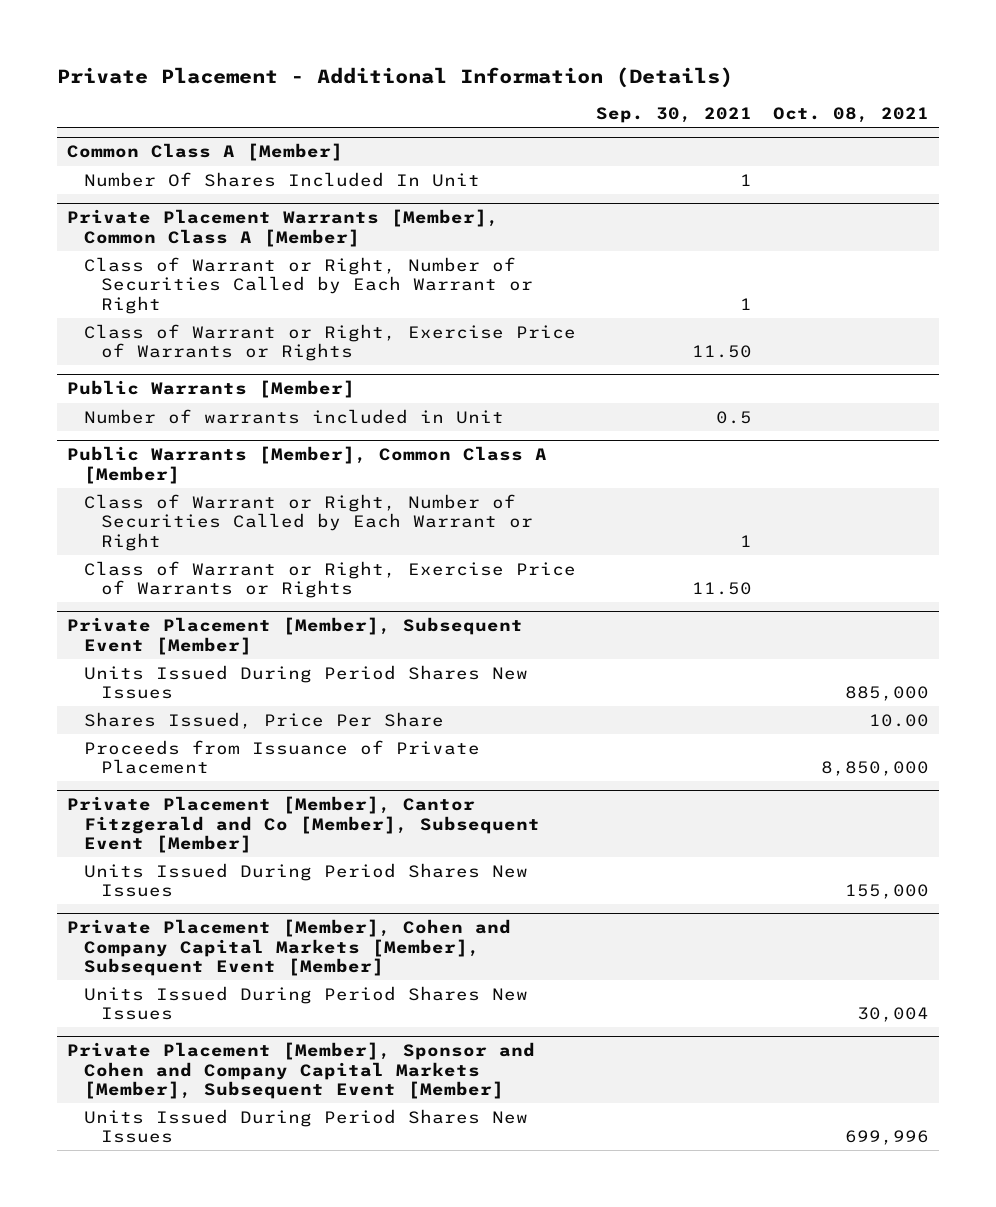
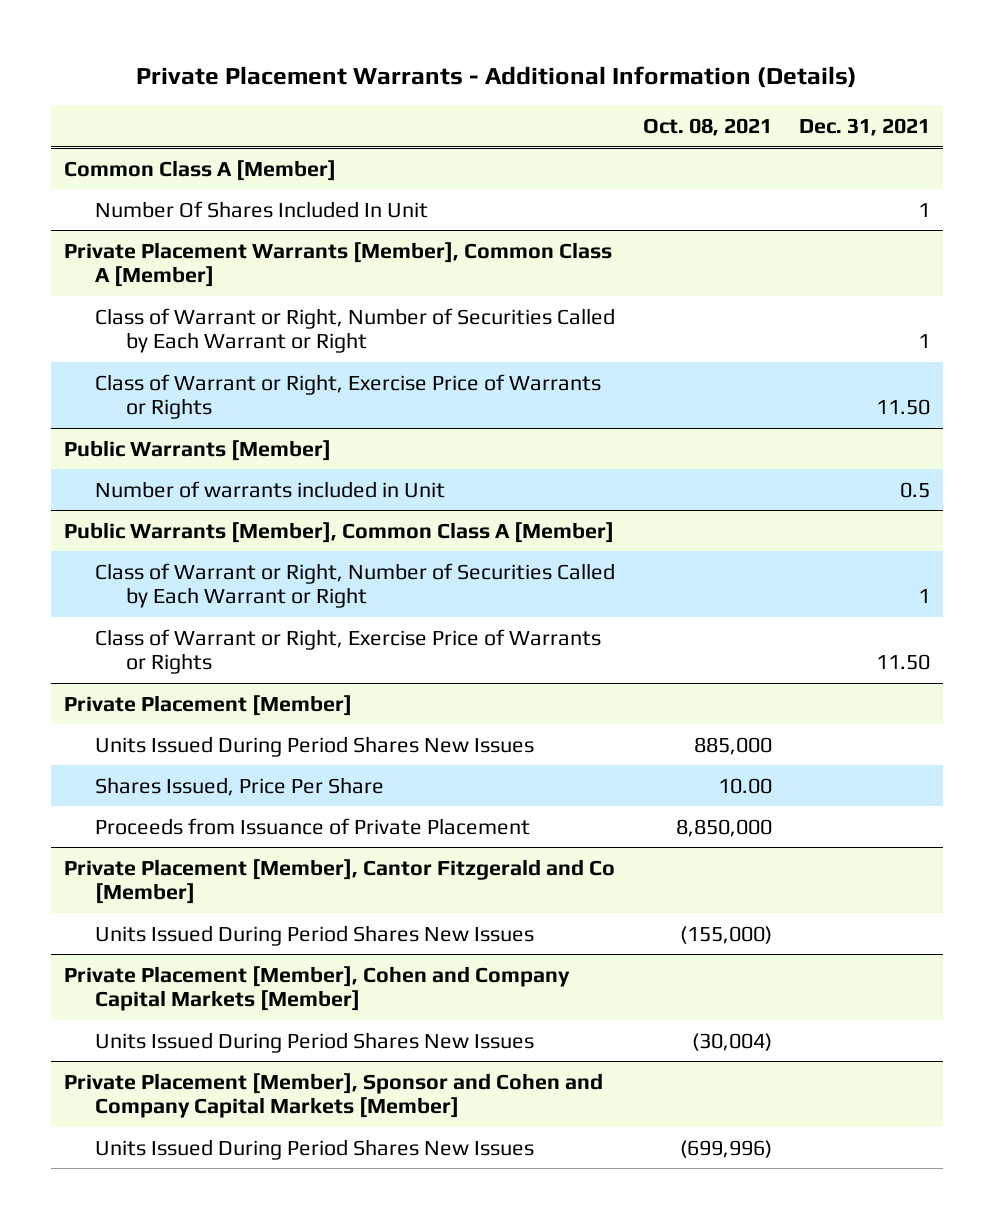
[57,66,734,88] Private Placement - Additional Information (Details) -> [136,65,858,88] Private Placement Warrants - Additional Information (Details)
[596,107,753,124] Sep. 30, 2021 -> none
none -> [798,118,930,137] Dec. 31, 2021
[67,617,524,655] Private Placement [Member], Subsequent Event [Member] -> [64,694,353,716] Private Placement [Member]
[67,796,541,854] Private Placement [Member], Cantor Fitzgerald and Co [Member], Subsequent Event [Member] -> [64,858,616,905] Private Placement [Member], Cantor Fitzgerald and Co [Member]
[844,884,929,900] 155,000 -> [679,925,772,944] (155,000)
[67,919,512,977] Private Placement [Member], Cohen and Company Capital Markets [Member], Subsequent Event [Member] -> [64,965,571,1012] Private Placement [Member], Cohen and Company Capital Markets [Member]
[856,1007,929,1023] 30,004 -> [691,1032,772,1051] (30,004)
[67,1042,536,1100] Private Placement [Member], Sponsor and Cohen and Company Capital Markets [Member], Subsequent Event [Member] -> [64,1072,604,1119] Private Placement [Member], Sponsor and Cohen and Company Capital Markets [Member]
[844,1130,929,1146] 699,996 -> [679,1139,772,1158] (699,996)

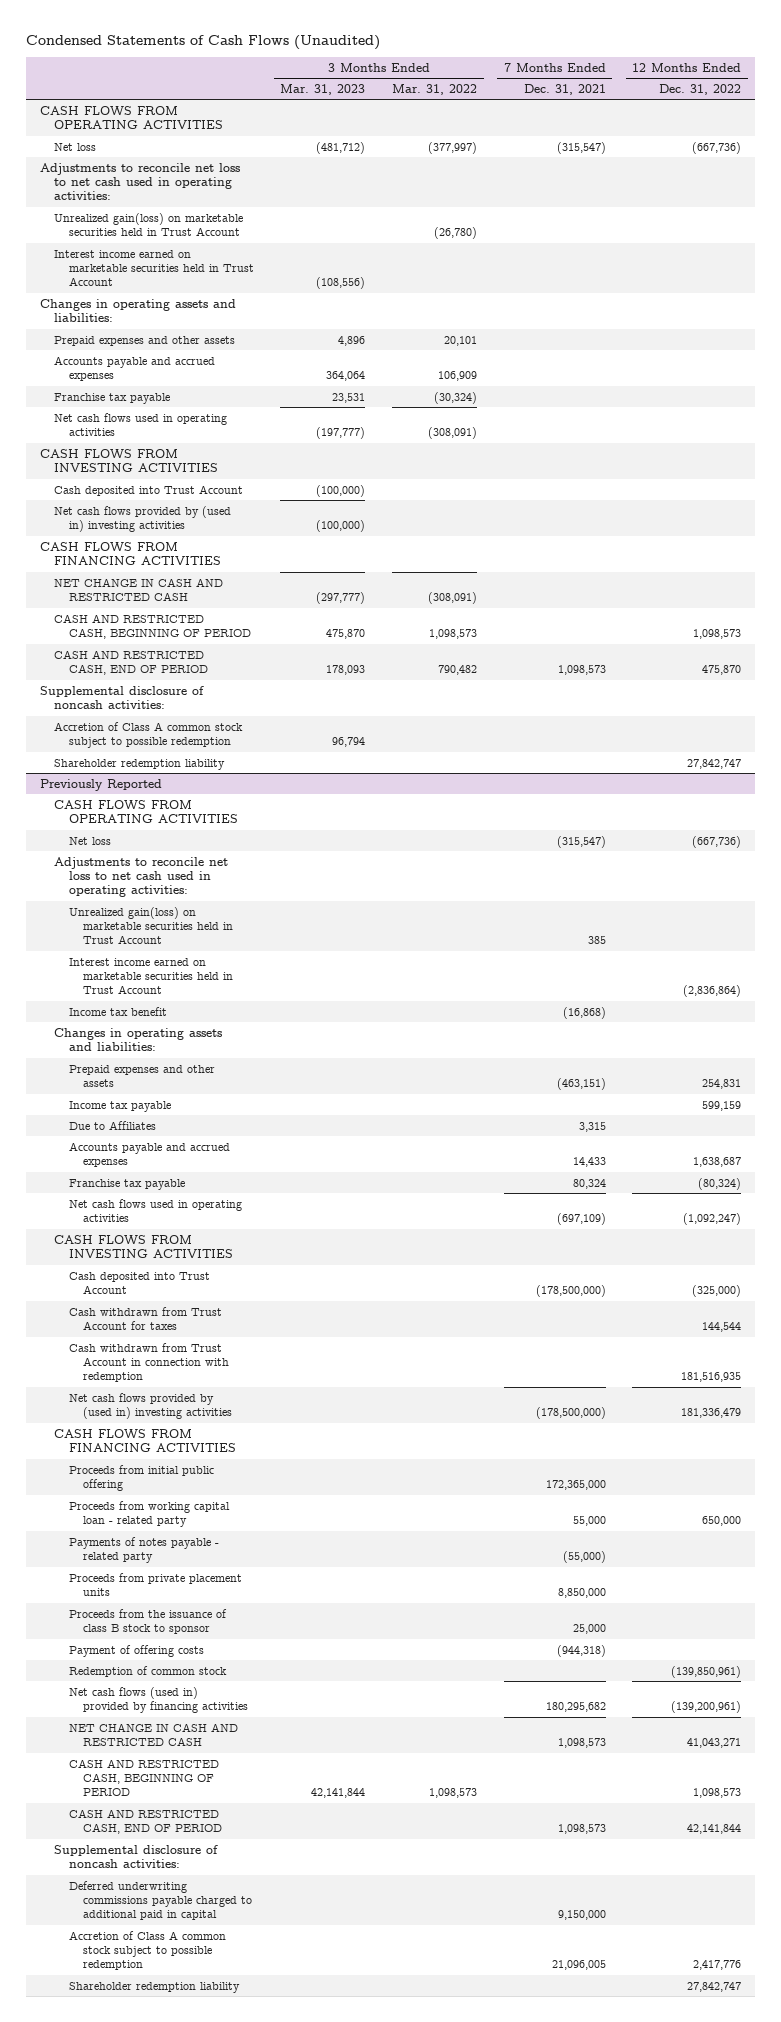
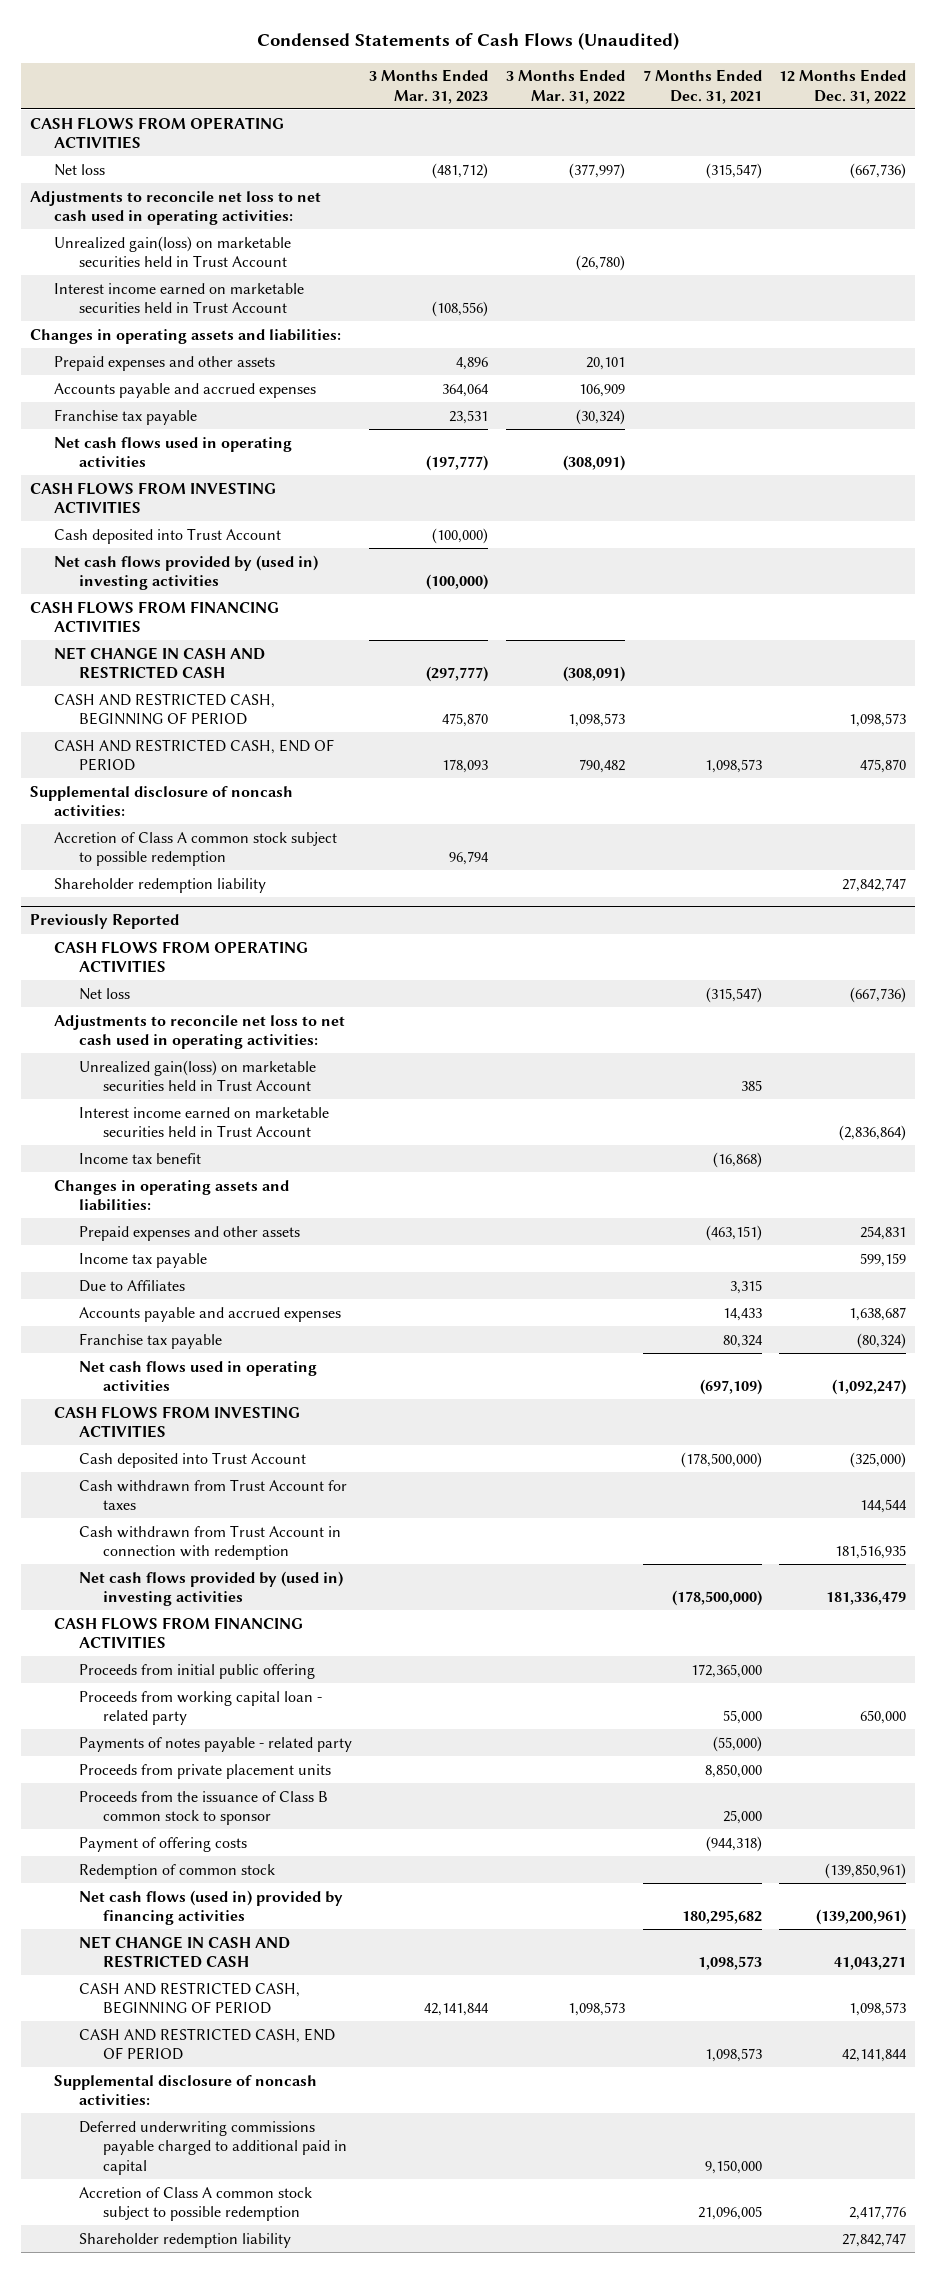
[68,1608,227,1635] Proceeds from the issuance of class B stock to sponsor -> [78,1790,328,1826] Proceeds from the issuance of Class B common stock to sponsor

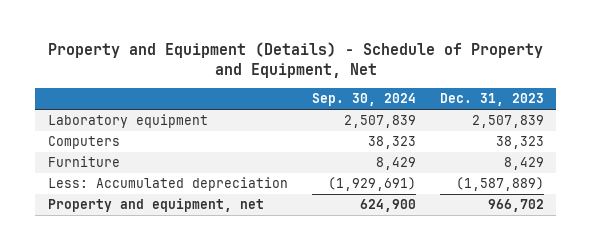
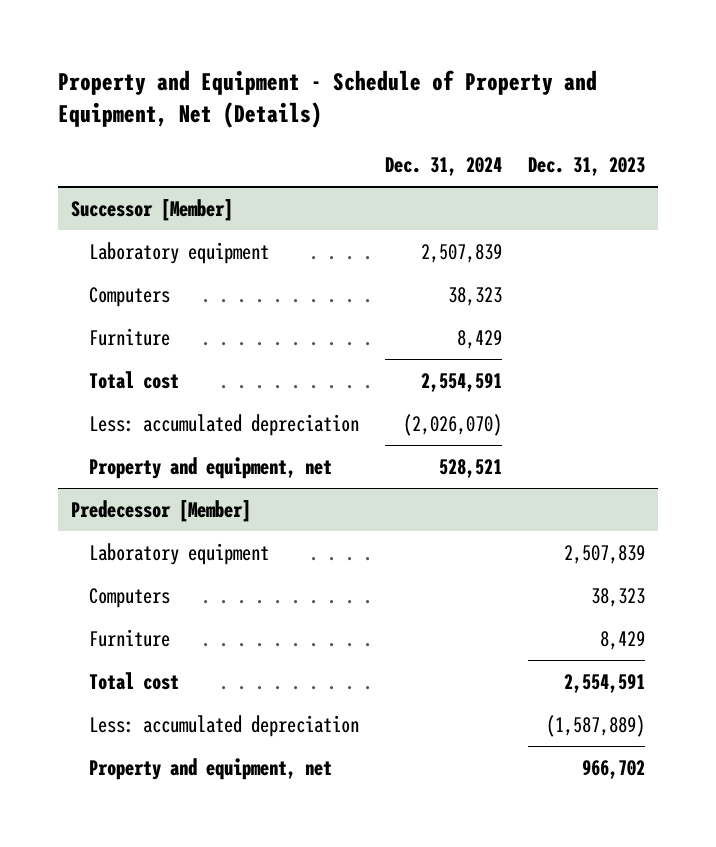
[47,42,543,79] Property and Equipment (Details) - Schedule of Property and Equipment, Net -> [57,69,597,129] Property and Equipment - Schedule of Property and Equipment, Net (Details)
[311,93,416,107] Sep. 30, 2024 -> none
none -> [385,156,503,176] Dec. 31, 2024
none -> [70,198,233,221] Successor [Member]
none -> [89,241,270,264] Laboratory equipment
none -> [89,286,171,307] Computers
none -> [89,327,171,346] Furniture
none -> [89,370,180,389] Total cost
none -> [89,413,360,436] Less: accumulated depreciation
none -> [89,456,333,479] Property and equipment, net
none -> [70,499,251,522] Predecessor [Member]
none -> [89,671,180,690] Total cost
[47,177,288,192] Less: Accumulated depreciation -> [89,714,360,737] Less: accumulated depreciation

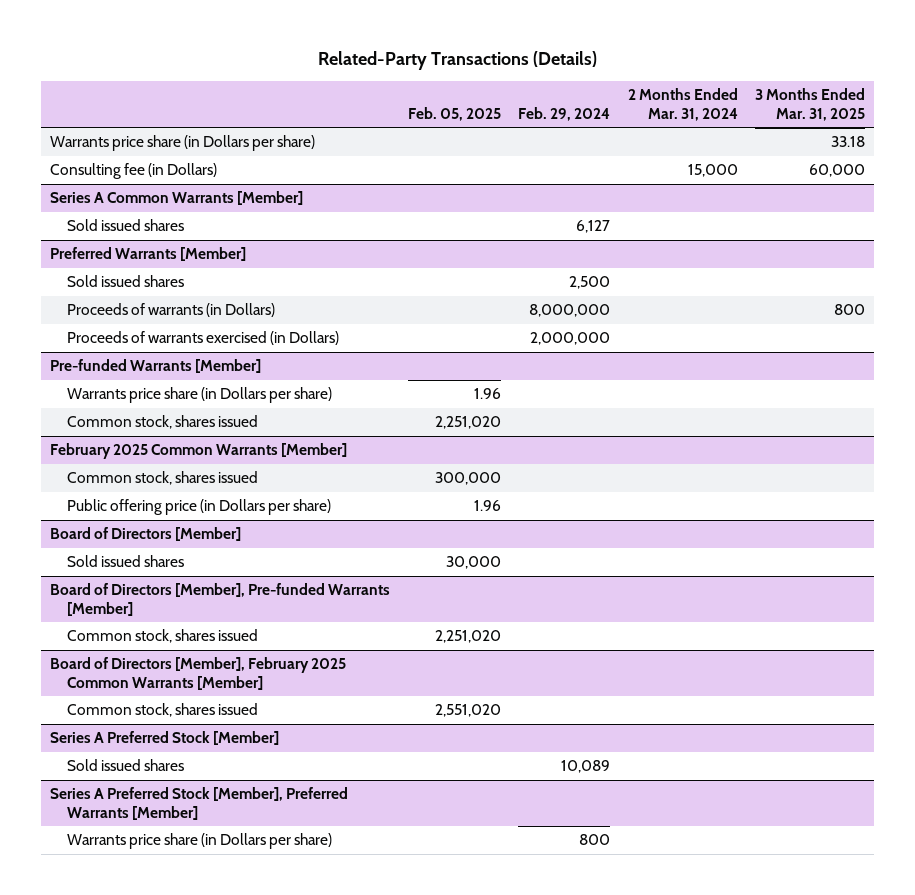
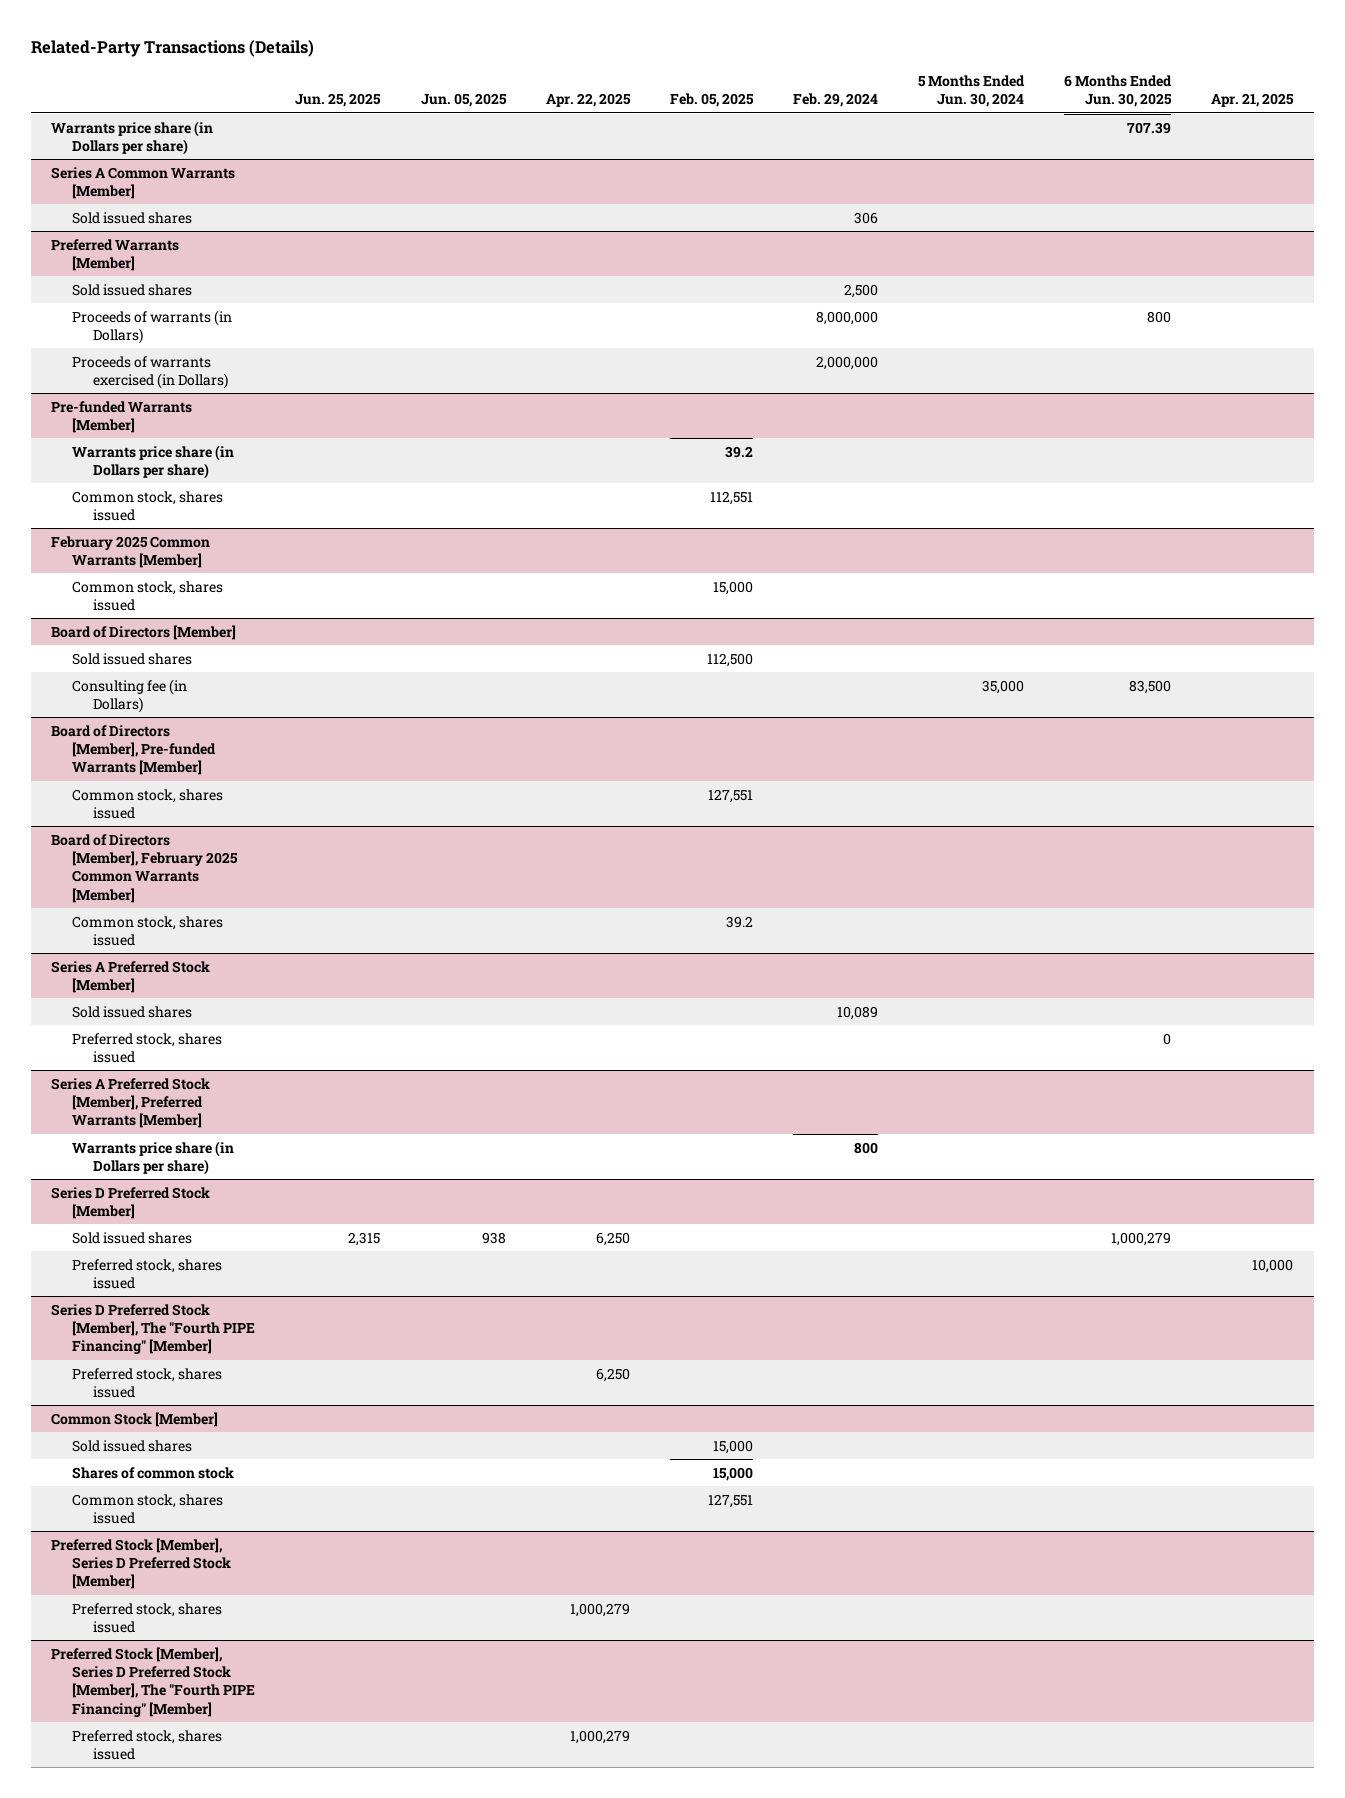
[627,88,738,122] 2 Months Ended Mar. 31, 2024 -> none
[755,88,866,122] 3 Months Ended Mar. 31, 2025 -> none
none -> [295,93,382,108] Jun. 25, 2025
none -> [420,93,507,108] Jun. 05, 2025
none -> [545,93,631,108] Apr. 22, 2025
none -> [918,74,1026,108] 5 Months Ended Jun. 30, 2024
none -> [1064,74,1173,108] 6 Months Ended Jun. 30, 2025
none -> [1211,93,1295,108] Apr. 21, 2025
[49,163,217,180] Consulting fee (in Dollars) -> none
[576,220,611,234] 6,127 -> [853,211,878,224] 306
[473,388,501,400] 1.96 -> [724,445,753,458] 39.2
[434,416,501,430] 2,251,020 -> [709,490,753,505] 112,551
[67,499,332,516] Public offering price (in Dollars per share) -> none
[434,472,501,486] 300,000 -> [712,580,753,595] 15,000
[445,556,501,570] 30,000 -> [706,652,753,667] 112,500
none -> [72,678,188,713] Consulting fee (in Dollars)
[434,630,501,644] 2,251,020 -> [707,788,753,803] 127,551
[434,704,501,718] 2,551,020 -> [725,915,753,928] 39.2
none -> [72,1032,223,1063] Preferred stock, shares issued
none -> [51,1186,211,1219] Series D Preferred Stock [Member]
none -> [72,1231,193,1244] Sold issued shares
none -> [72,1258,223,1289] Preferred stock, shares issued
none -> [51,1303,256,1355] Series D Preferred Stock [Member], The "Fourth PIPE Financing" [Member]
none -> [72,1367,223,1398] Preferred stock, shares issued
none -> [51,1411,219,1427] Common Stock [Member]
none -> [72,1439,193,1452] Sold issued shares
none -> [72,1466,235,1479] Shares of common stock
none -> [72,1493,224,1524] Common stock, shares issued
none -> [51,1537,232,1590] Preferred Stock [Member], Series D Preferred Stock [Member]
none -> [72,1602,223,1633] Preferred stock, shares issued
none -> [51,1646,256,1717] Preferred Stock [Member], Series D Preferred Stock [Member], The "Fourth PIPE Financing" [Member]
none -> [72,1729,223,1760] Preferred stock, shares issued

